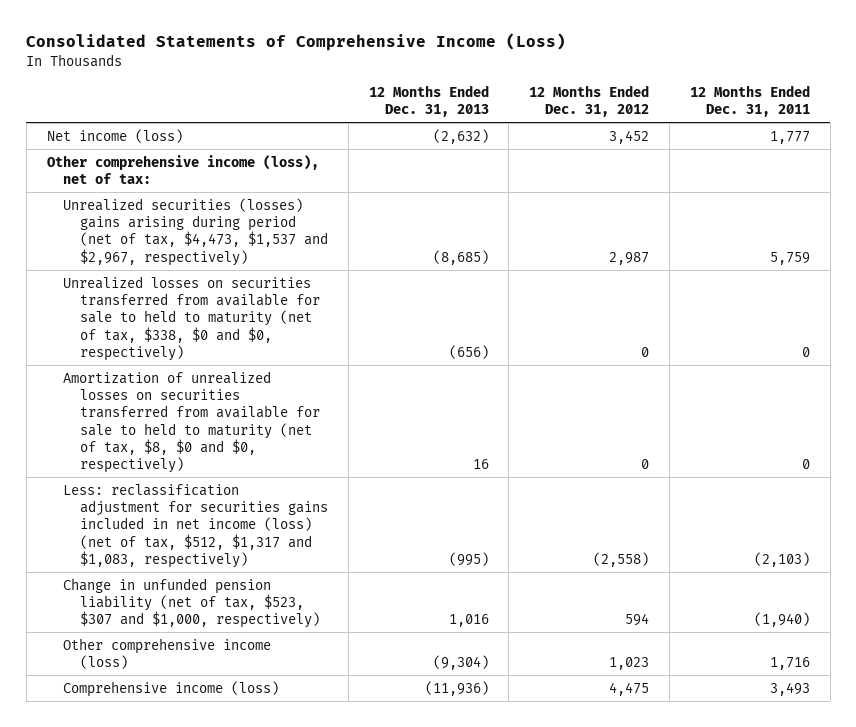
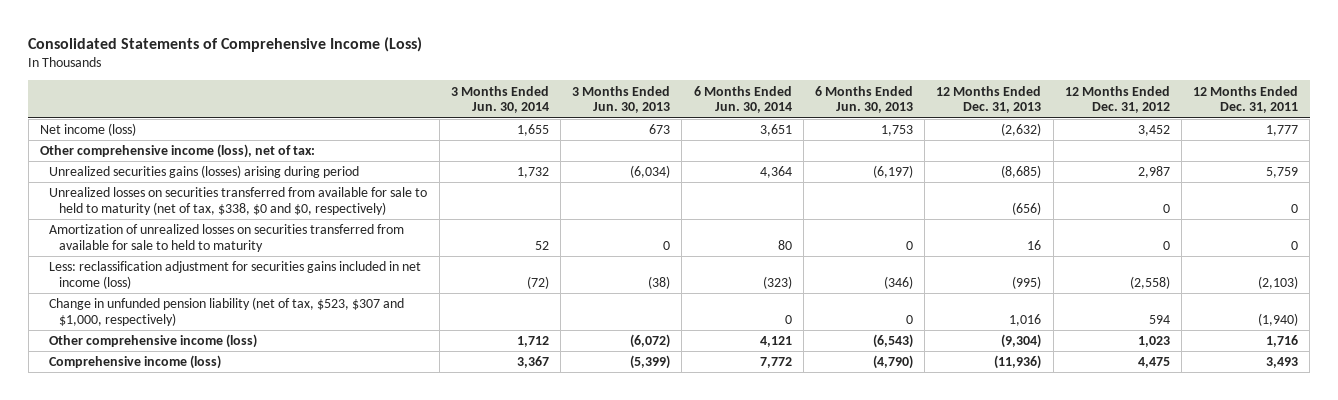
none -> [450,85,549,114] 3 Months Ended Jun. 30, 2014
none -> [572,85,671,114] 3 Months Ended Jun. 30, 2013
none -> [693,85,792,114] 6 Months Ended Jun. 30, 2014
none -> [814,85,913,114] 6 Months Ended Jun. 30, 2013
[63,197,328,266] Unrealized securities (losses) gains arising during period (net of tax, $4,473, $1,537 and $2,967, respectively) -> [49,165,360,179] Unrealized securities gains (losses) arising during period
[63,370,320,474] Amortization of unrealized losses on securities transferred from available for sale to held to maturity (net of tax, $8, $0 and $0, respectively) -> [49,224,405,252] Amortization of unrealized losses on securities transferred from available for sale to held to maturity
[63,483,328,568] Less: reclassification adjustment for securities gains included in net income (loss) (net of tax, $512, $1,317 and $1,083, respectively) -> [49,261,422,289] Less: reclassification adjustment for securities gains included in net income (loss)

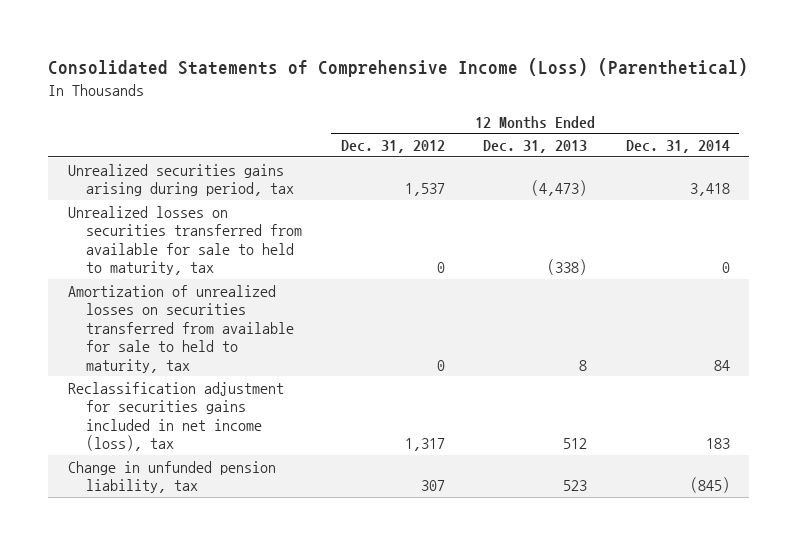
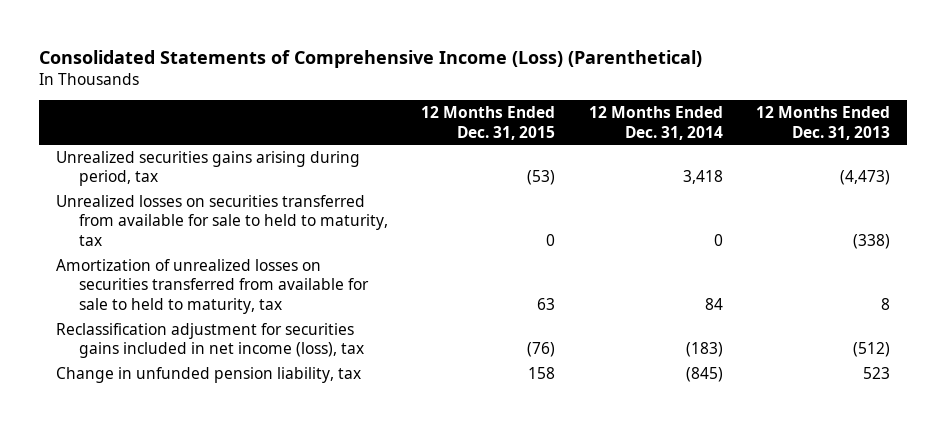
[340,140,445,154] Dec. 31, 2012 -> none
none -> [421,106,556,140] 12 Months Ended Dec. 31, 2015
[563,438,588,450] 512 -> [852,342,890,358] (512)
[705,438,730,450] 183 -> [685,342,723,358] (183)

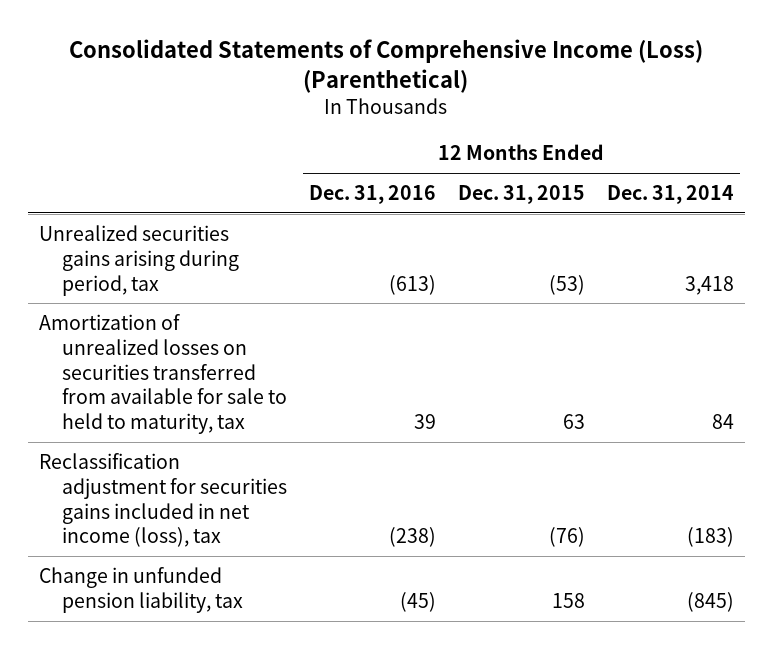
[755,106,890,140] 12 Months Ended Dec. 31, 2013 -> none
none -> [308,185,436,205] Dec. 31, 2016
[56,194,388,246] Unrealized losses on securities transferred from available for sale to held to maturity, tax -> none

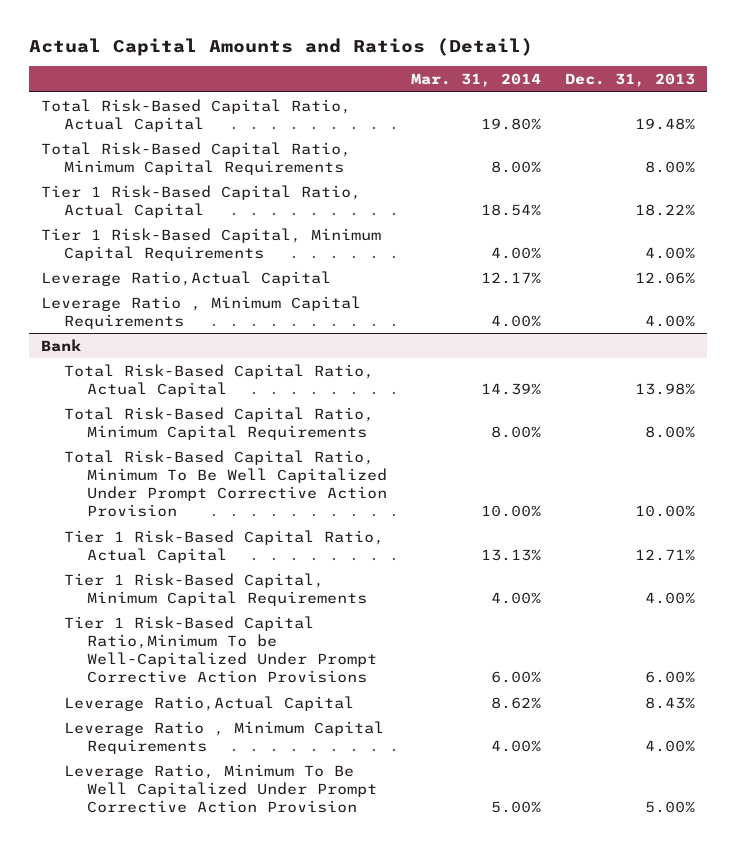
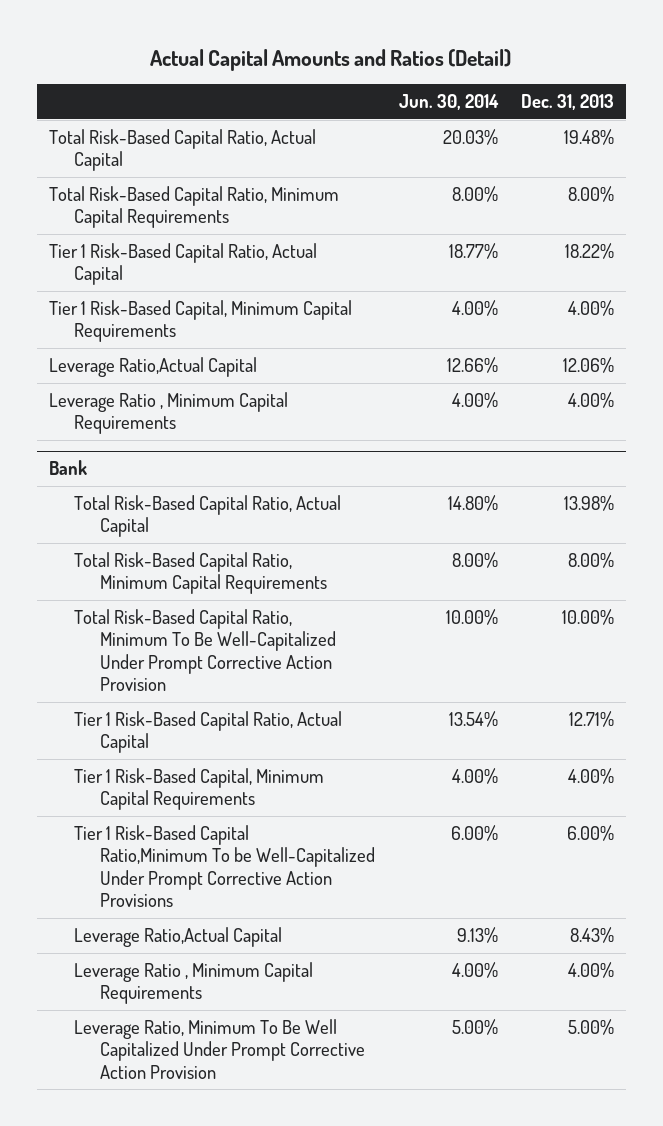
[410,73,541,88] Mar. 31, 2014 -> none
none -> [398,94,499,111] Jun. 30, 2014
[63,449,387,518] Total Risk-Based Capital Ratio, Minimum To Be Well Capitalized Under Prompt Corrective Action Provision -> [74,609,337,691] Total Risk-Based Capital Ratio, Minimum To Be Well-Capitalized Under Prompt Corrective Action Provision

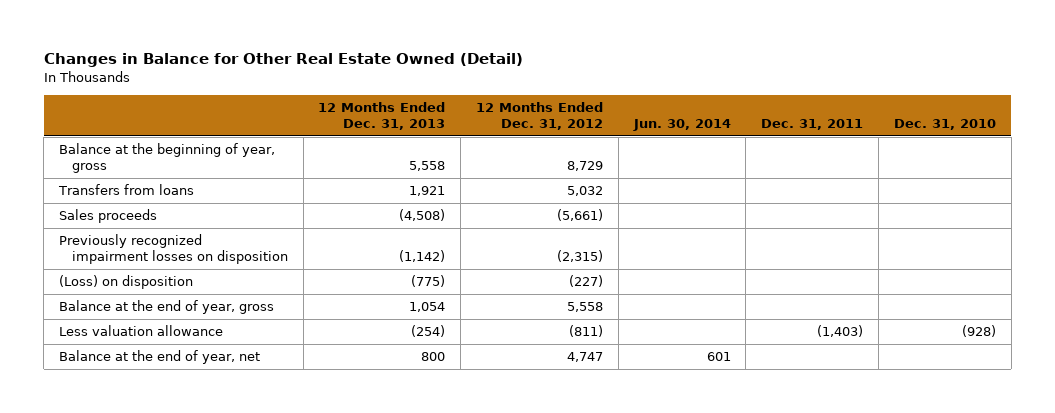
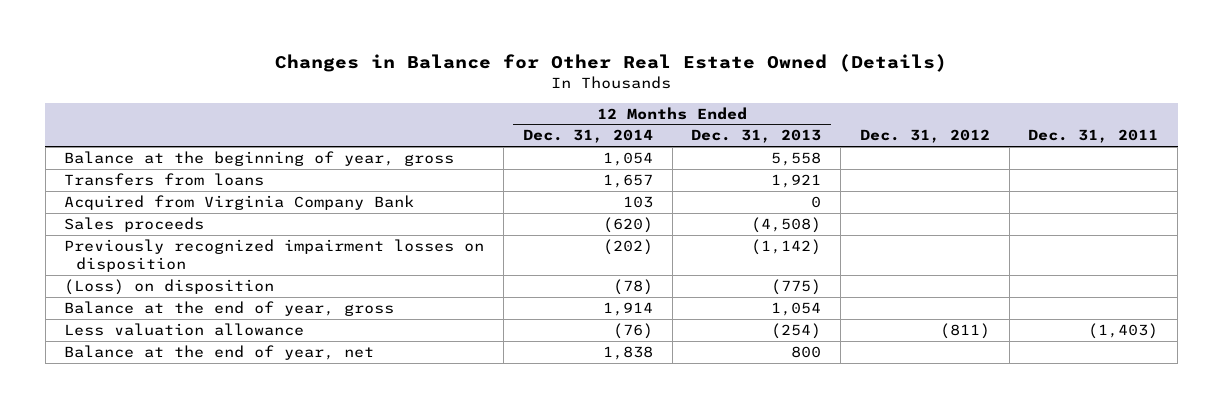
[43,53,523,68] Changes in Balance for Other Real Estate Owned (Detail) -> [275,53,948,72] Changes in Balance for Other Real Estate Owned (Details)
[476,102,604,131] 12 Months Ended Dec. 31, 2012 -> none
[632,119,731,132] Jun. 30, 2014 -> none
[893,119,996,131] Dec. 31, 2010 -> none
none -> [522,129,653,144] Dec. 31, 2014
none -> [859,129,990,144] Dec. 31, 2012
none -> [64,195,415,211] Acquired from Virginia Company Bank

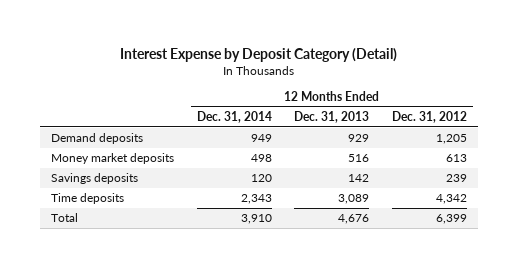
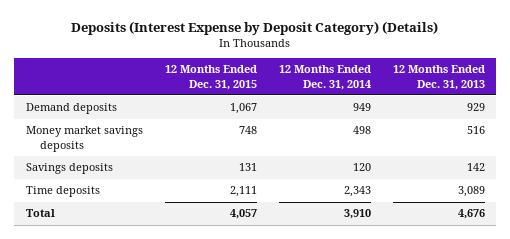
[120,47,398,62] Interest Expense by Deposit Category (Detail) -> [71,20,439,35] Deposits (Interest Expense by Deposit Category) (Details)
[391,110,467,123] Dec. 31, 2012 -> none
none -> [164,65,257,90] 12 Months Ended Dec. 31, 2015
[51,153,175,165] Money market deposits -> [25,126,143,152] Money market savings deposits

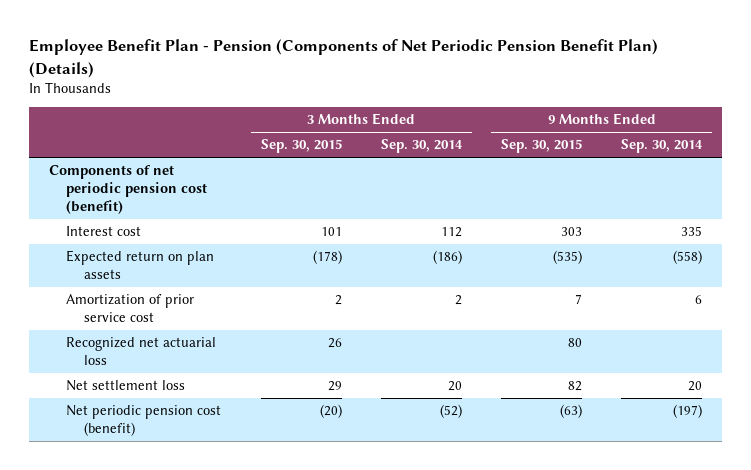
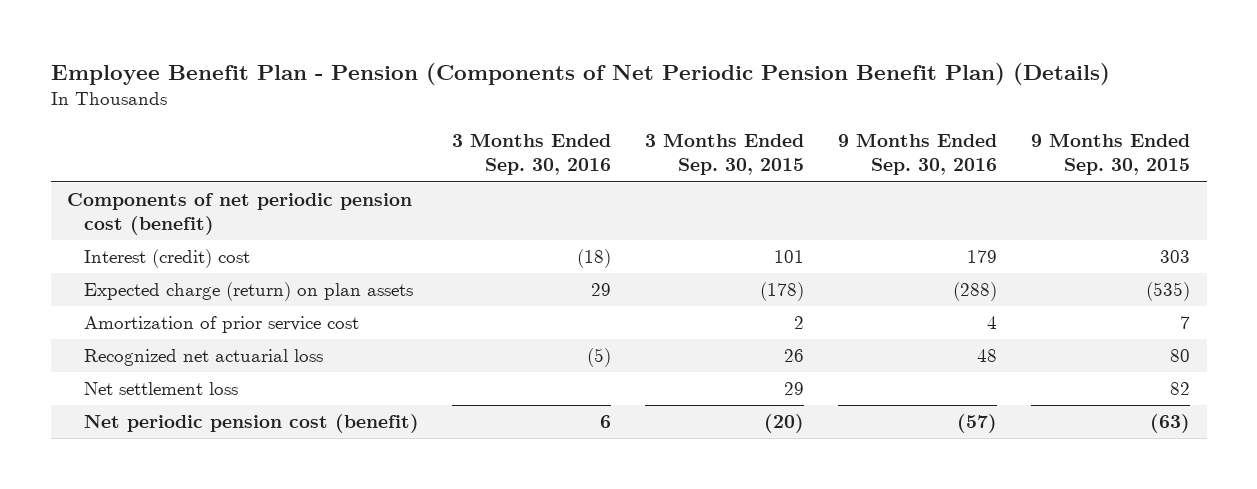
[380,139,463,154] Sep. 30, 2014 -> none
[621,139,704,154] Sep. 30, 2014 -> none
none -> [452,133,612,176] 3 Months Ended Sep. 30, 2016
none -> [837,133,997,176] 9 Months Ended Sep. 30, 2016
[66,226,142,237] Interest cost -> [83,249,250,269] Interest (credit) cost
[66,250,215,279] Expected return on plan assets -> [83,282,413,302] Expected charge (return) on plan assets

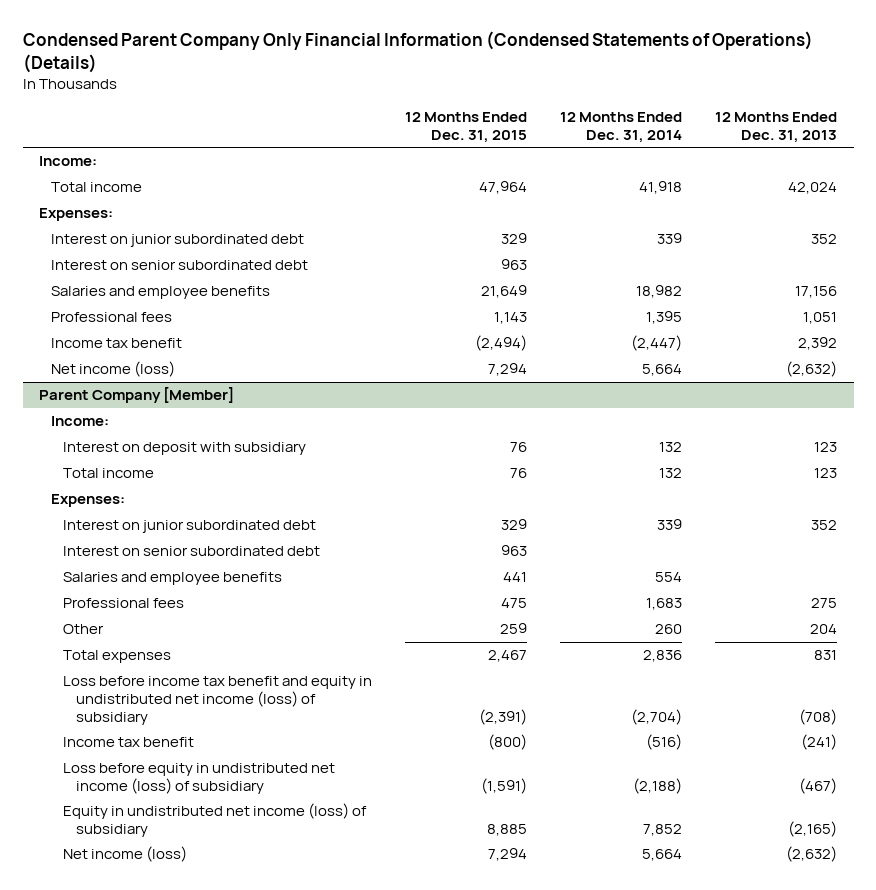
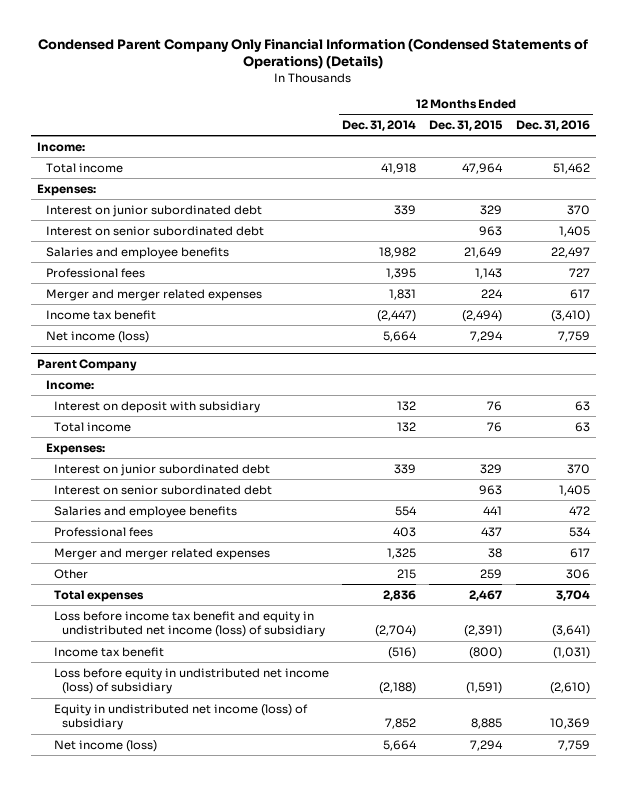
[715,112,838,143] 12 Months Ended Dec. 31, 2013 -> none
none -> [515,120,590,132] Dec. 31, 2016
none -> [45,288,262,301] Merger and merger related expenses
[39,387,235,404] Parent Company [Member] -> [37,359,138,372] Parent Company
[501,598,528,609] 475 -> [481,526,503,537] 437
[646,598,683,611] 1,683 -> [393,526,417,537] 403
none -> [53,547,270,560] Merger and merger related expenses
[655,624,683,635] 260 -> [397,568,417,579] 215

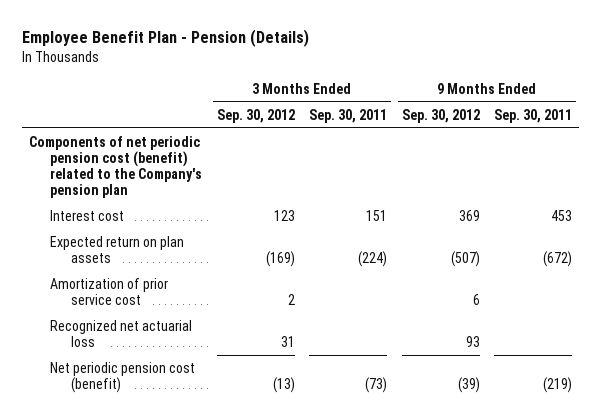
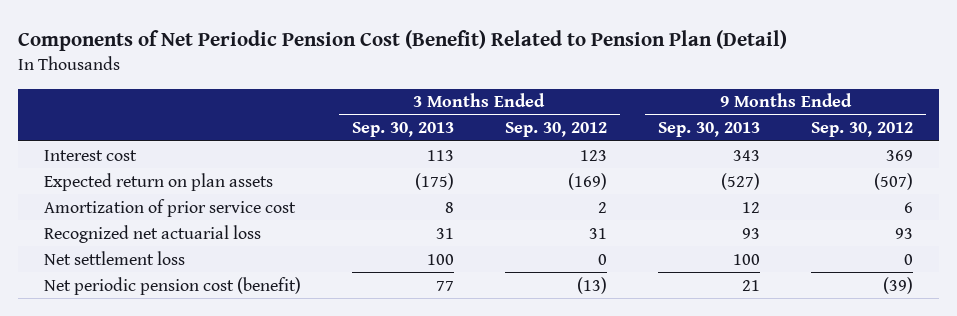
[21,29,309,48] Employee Benefit Plan - Pension (Details) -> [17,30,787,52] Components of Net Periodic Pension Cost (Benefit) Related to Pension Plan (Detail)
[309,108,388,123] Sep. 30, 2011 -> none
[494,108,573,123] Sep. 30, 2011 -> none
none -> [351,122,454,138] Sep. 30, 2013
none -> [658,122,761,138] Sep. 30, 2013
[29,135,203,198] Components of net periodic pension cost (benefit) related to the Company's pension plan -> none
none -> [43,250,185,265] Net settlement loss

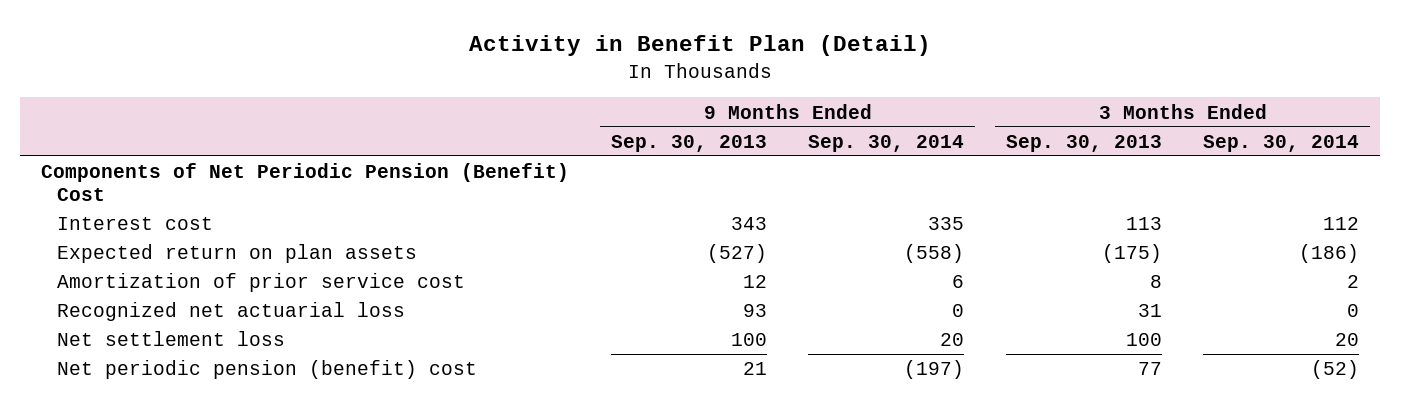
[17,30,787,52] Components of Net Periodic Pension Cost (Benefit) Related to Pension Plan (Detail) -> [469,35,932,57] Activity in Benefit Plan (Detail)
[504,122,607,138] Sep. 30, 2012 -> none
[811,122,914,138] Sep. 30, 2012 -> none
none -> [808,134,965,152] Sep. 30, 2014
none -> [1203,134,1360,152] Sep. 30, 2014
none -> [41,163,570,201] Components of Net Periodic Pension (Benefit) Cost
[43,276,301,295] Net periodic pension cost (benefit) -> [57,360,478,380] Net periodic pension (benefit) cost

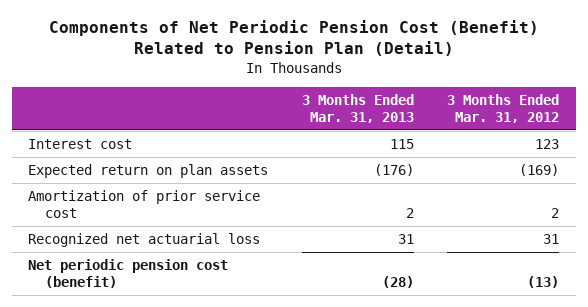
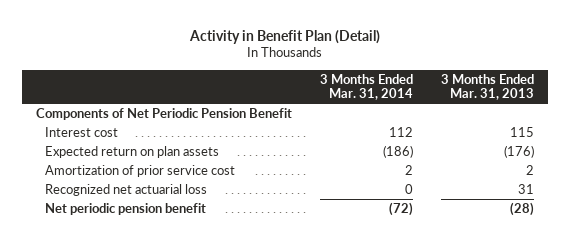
[48,20,539,57] Components of Net Periodic Pension Cost (Benefit) Related to Pension Plan (Detail) -> [188,29,380,44] Activity in Benefit Plan (Detail)
[447,93,560,123] 3 Months Ended Mar. 31, 2012 -> none
none -> [319,73,413,101] 3 Months Ended Mar. 31, 2014
none -> [35,108,292,121] Components of Net Periodic Pension Benefit
[28,258,229,289] Net periodic pension cost (benefit) -> [44,203,206,216] Net periodic pension benefit

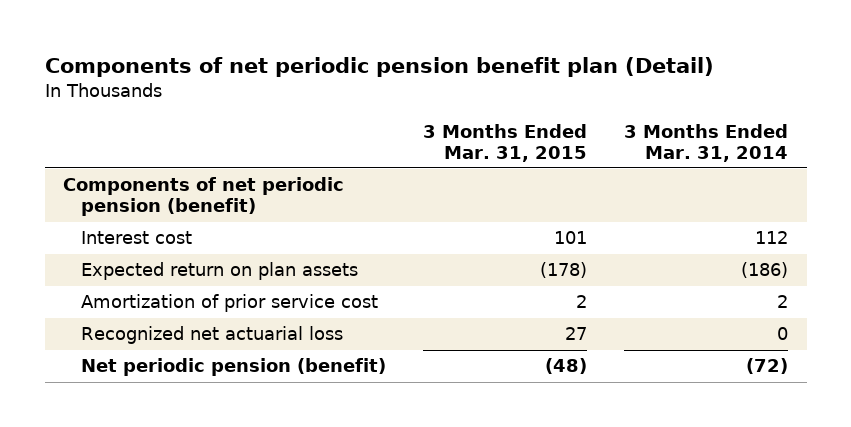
[188,29,380,44] Activity in Benefit Plan (Detail) -> [44,56,714,77] Components of net periodic pension benefit plan (Detail)
[440,73,534,101] 3 Months Ended Mar. 31, 2013 -> none
none -> [423,123,588,162] 3 Months Ended Mar. 31, 2015
[35,108,292,121] Components of Net Periodic Pension Benefit -> [63,177,345,217] Components of net periodic pension (benefit)
[44,203,206,216] Net periodic pension benefit -> [81,358,387,377] Net periodic pension (benefit)

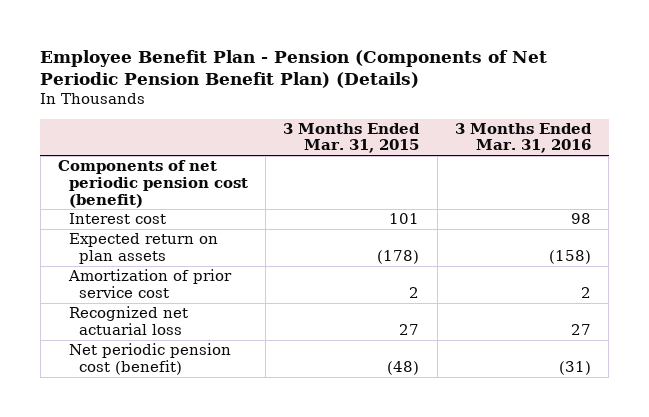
[44,56,714,77] Components of net periodic pension benefit plan (Detail) -> [40,49,548,88] Employee Benefit Plan - Pension (Components of Net Periodic Pension Benefit Plan) (Details)
[624,123,789,162] 3 Months Ended Mar. 31, 2014 -> none
none -> [455,122,593,154] 3 Months Ended Mar. 31, 2016
[63,177,345,217] Components of net periodic pension (benefit) -> [58,160,248,208] Components of net periodic pension cost (benefit)
[81,358,387,377] Net periodic pension (benefit) -> [68,343,231,375] Net periodic pension cost (benefit)

